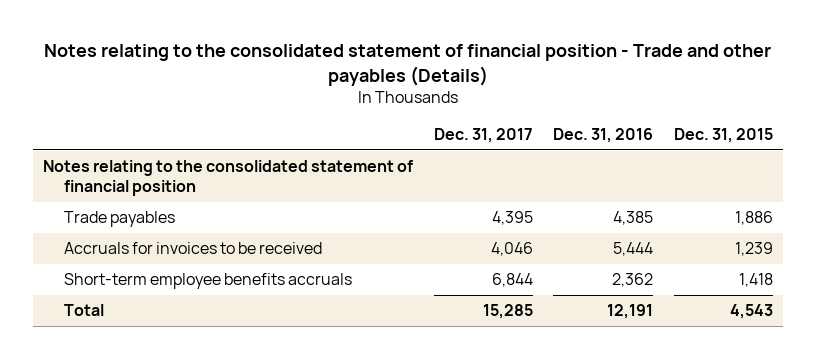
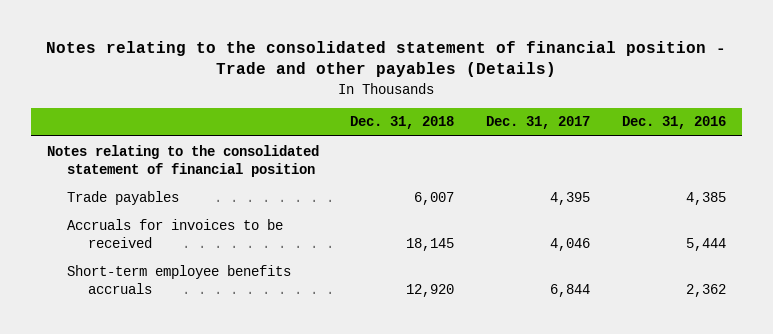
[673,128,773,144] Dec. 31, 2015 -> none
none -> [350,116,455,130] Dec. 31, 2018
[63,304,104,317] Total -> none

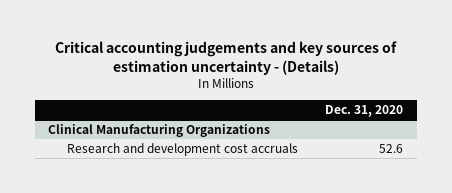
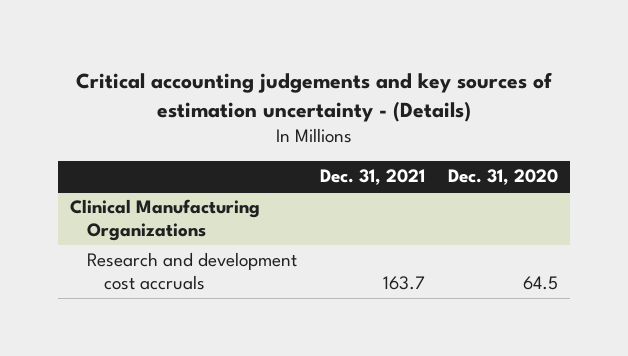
none -> [320,169,426,186] Dec. 31, 2021
[379,143,404,153] 52.6 -> [523,276,559,291] 64.5

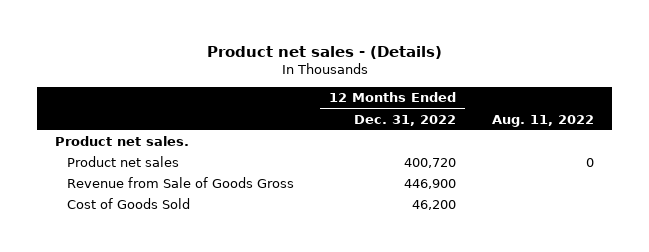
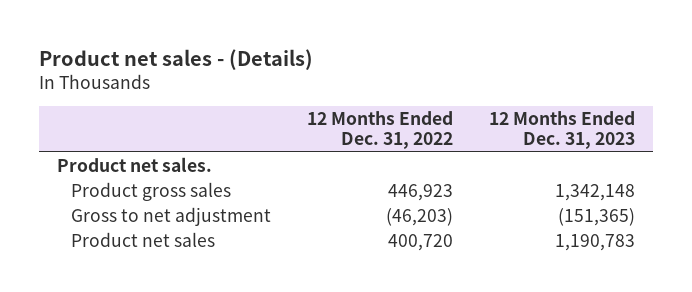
[492,114,595,127] Aug. 11, 2022 -> none
none -> [489,111,636,150] 12 Months Ended Dec. 31, 2023
none -> [71,181,232,201] Product gross sales
none -> [71,206,272,226] Gross to net adjustment
[66,177,294,189] Revenue from Sale of Goods Gross -> none
[66,198,190,210] Cost of Goods Sold -> none

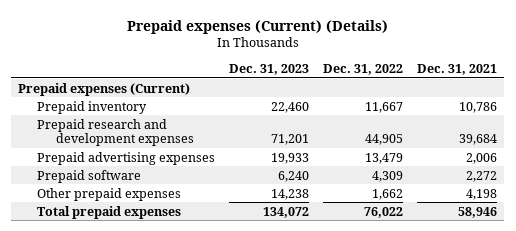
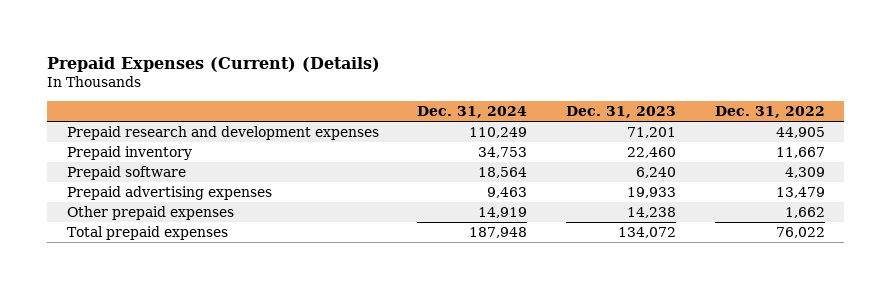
[126,19,388,34] Prepaid expenses (Current) (Details) -> [47,56,381,72] Prepaid Expenses (Current) (Details)
[417,64,498,76] Dec. 31, 2021 -> none
none -> [417,105,528,118] Dec. 31, 2024
[18,82,191,96] Prepaid expenses (Current) -> none
[37,100,148,114] Prepaid inventory -> [66,146,192,161] Prepaid inventory
[37,151,216,165] Prepaid advertising expenses -> [66,186,272,201] Prepaid advertising expenses

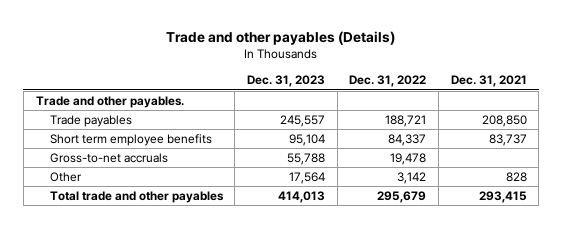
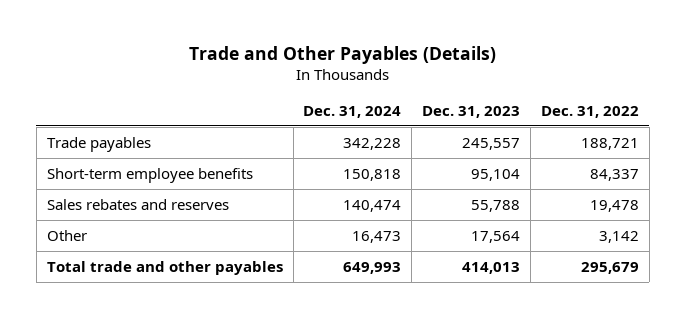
[166,31,396,46] Trade and other payables (Details) -> [188,45,496,64] Trade and Other Payables (Details)
[450,75,527,88] Dec. 31, 2021 -> none
none -> [303,105,402,118] Dec. 31, 2024
[35,95,184,108] Trade and other payables. -> none
[49,133,212,146] Short term employee benefits -> [46,167,253,183] Short-term employee benefits
[49,152,168,163] Gross-to-net accruals -> [46,198,229,210] Sales rebates and reserves

